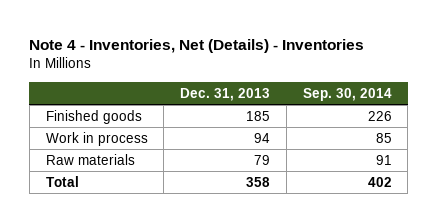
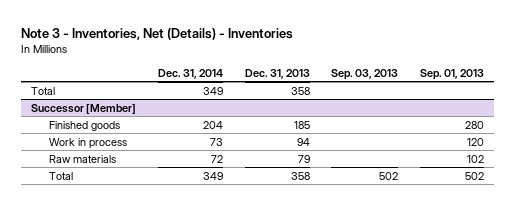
[29,39,365,54] Note 4 - Inventories, Net (Details) - Inventories -> [20,27,293,40] Note 3 - Inventories, Net (Details) - Inventories
[302,87,392,101] Sep. 30, 2014 -> none
none -> [158,68,224,79] Dec. 31, 2014
none -> [331,68,399,80] Sep. 03, 2013
none -> [419,68,484,80] Sep. 01, 2013
none -> [31,86,56,95] Total
none -> [31,102,137,114] Successor [Member]

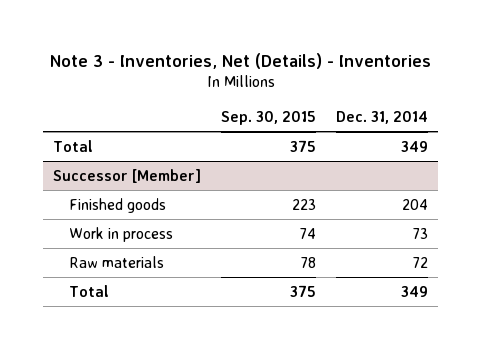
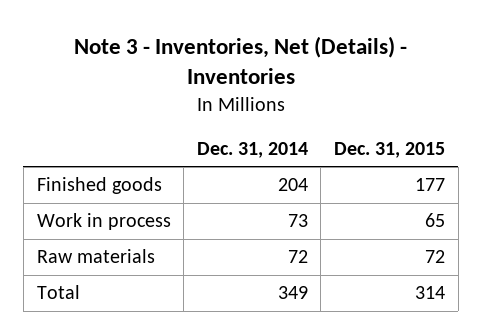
[221,111,317,126] Sep. 30, 2015 -> none
none -> [334,141,446,158] Dec. 31, 2015
[52,139,93,152] Total -> none
[52,168,201,183] Successor [Member] -> none

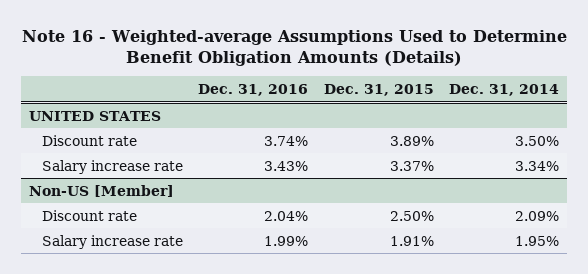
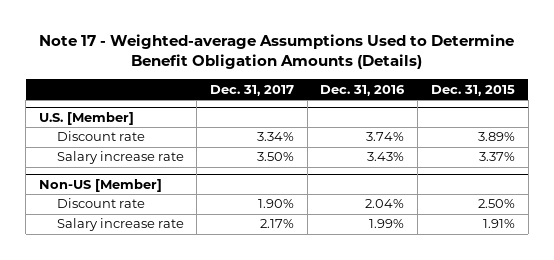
[22,30,568,66] Note 16 - Weighted-average Assumptions Used to Determine Benefit Obligation Amounts (Details) -> [39,34,515,70] Note 17 - Weighted-average Assumptions Used to Determine Benefit Obligation Amounts (Details)
[449,83,560,96] Dec. 31, 2014 -> none
none -> [210,84,295,96] Dec. 31, 2017
[29,110,162,121] UNITED STATES -> [39,112,135,126] U.S. [Member]

